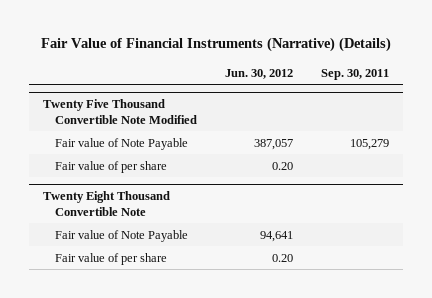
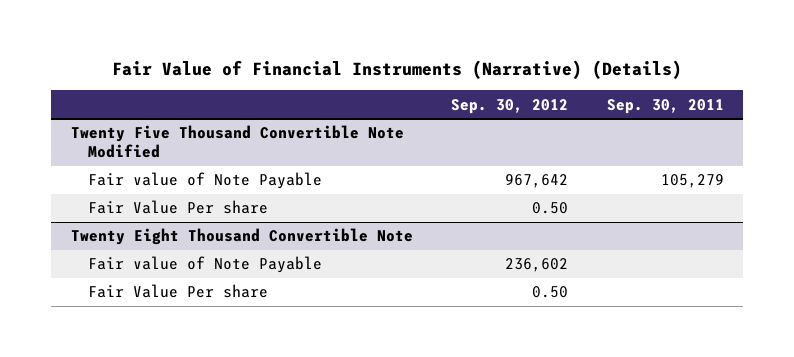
[225,68,294,79] Jun. 30, 2012 -> none
none -> [451,98,569,114] Sep. 30, 2012
[55,160,168,173] Fair value of per share -> [87,200,268,215] Fair Value Per share
[55,252,168,265] Fair value of per share -> [87,284,268,299] Fair Value Per share

